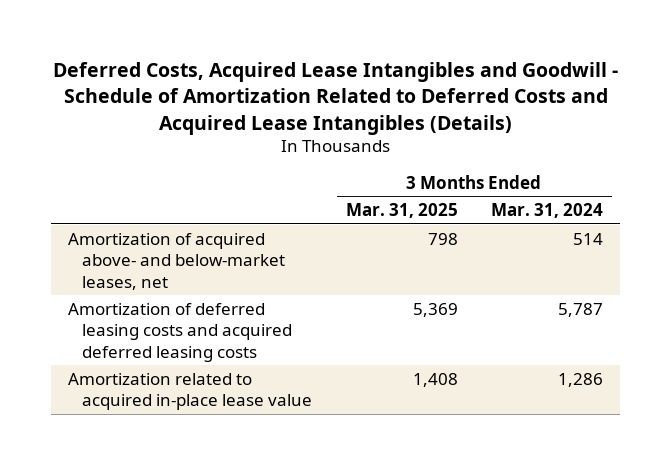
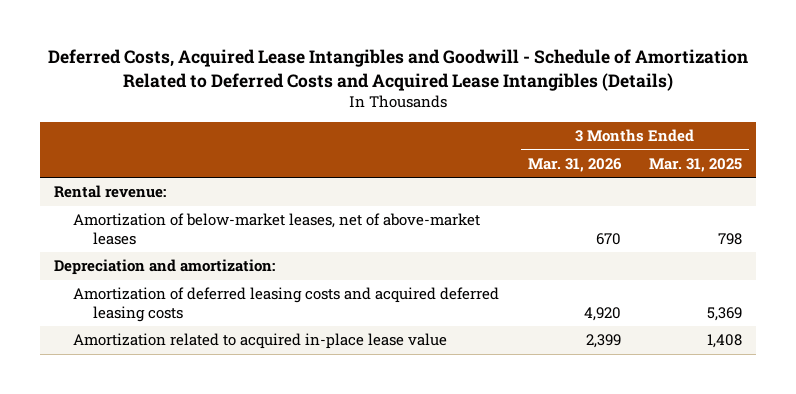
[491,203,604,219] Mar. 31, 2024 -> none
none -> [527,157,622,172] Mar. 31, 2026
none -> [53,185,166,199] Rental revenue:
[67,232,285,290] Amortization of acquired above- and below-market leases, net -> [73,213,481,245] Amortization of below-market leases, net of above-market leases
none -> [53,259,275,276] Depreciation and amortization:

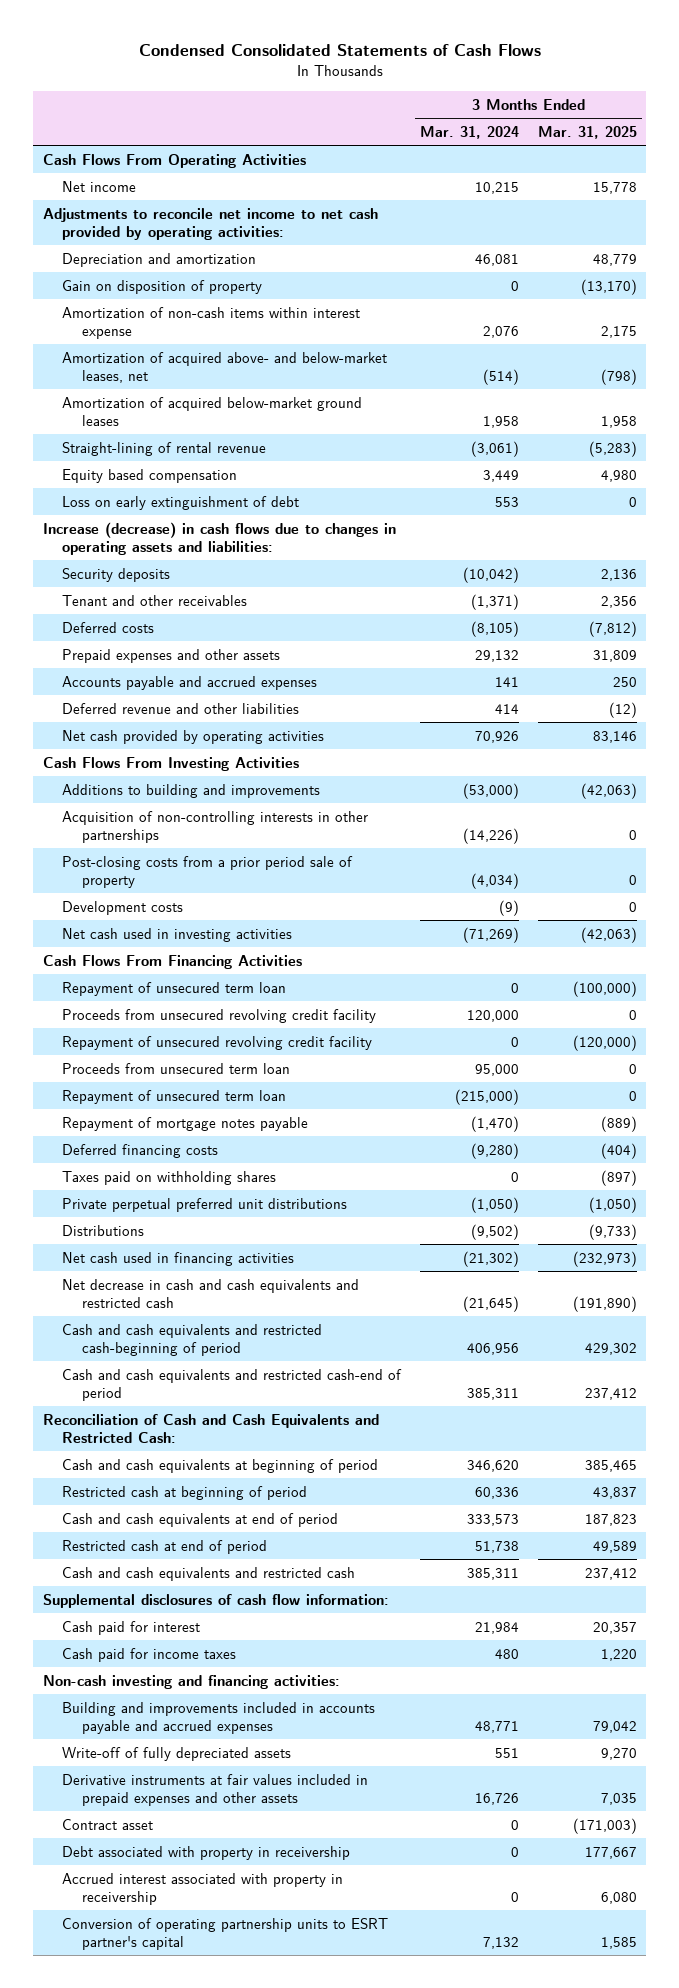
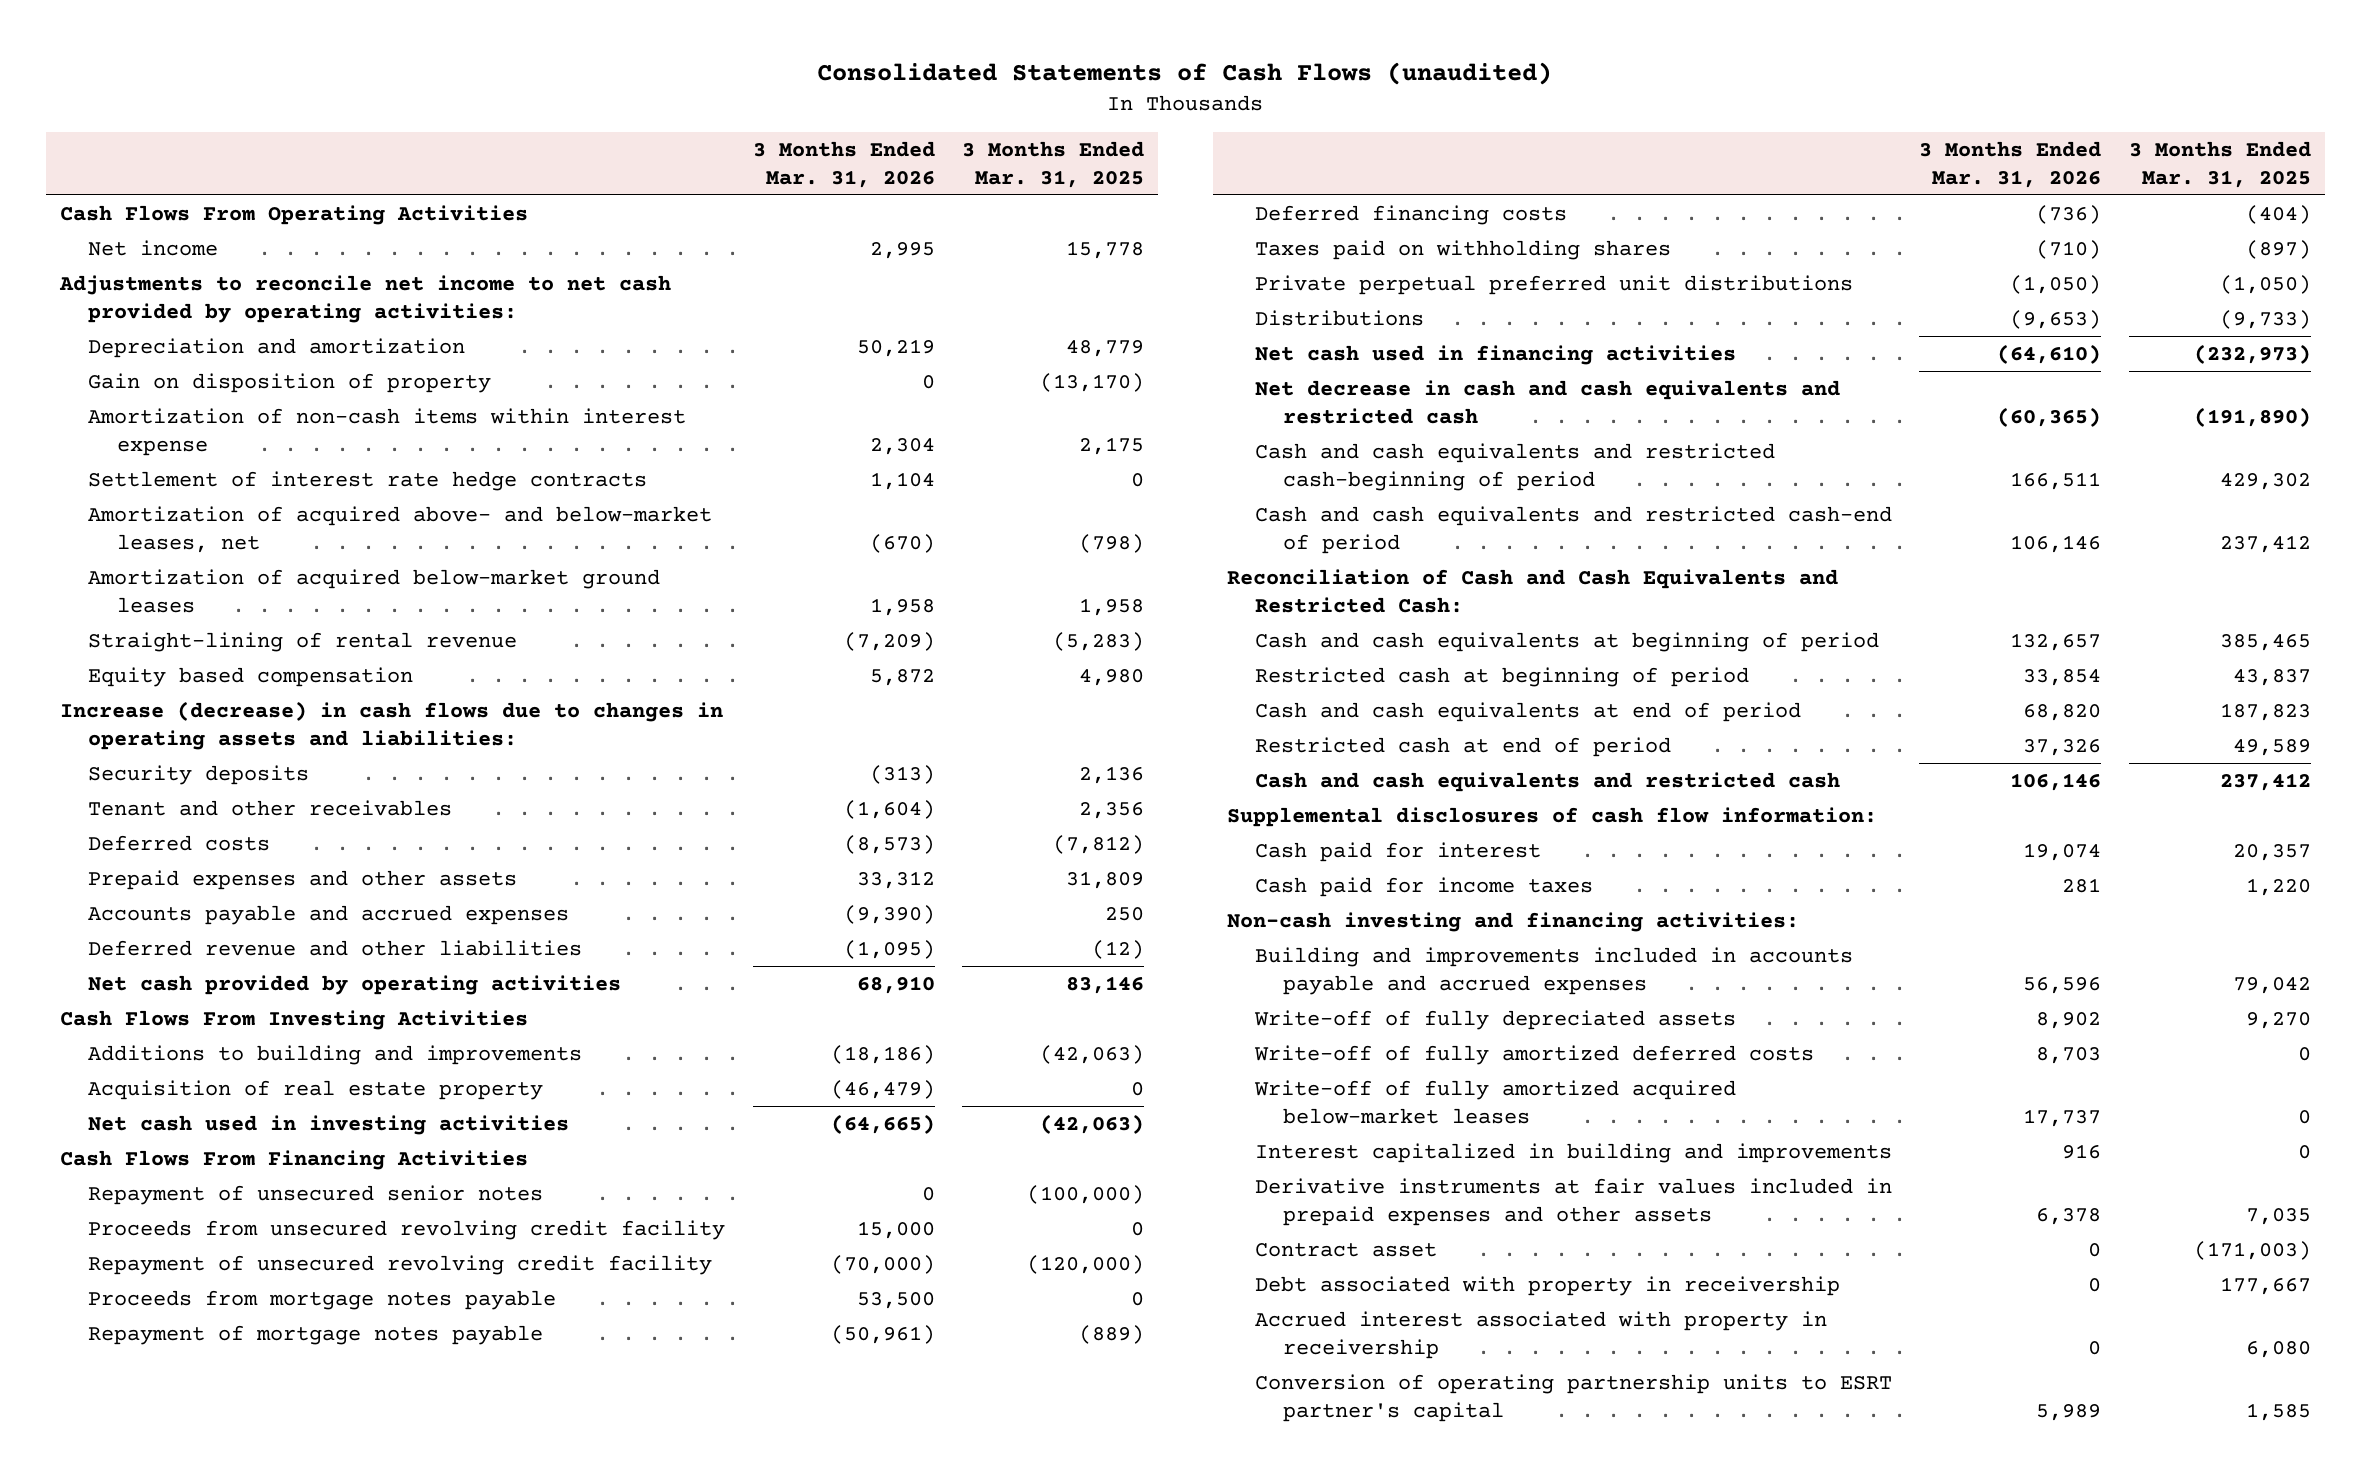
[138,44,541,57] Condensed Consolidated Statements of Cash Flows -> [817,62,1553,86] Consolidated Statements of Cash Flows (unaudited)
[420,125,520,139] Mar. 31, 2024 -> none
none -> [752,141,935,188] 3 Months Ended Mar. 31, 2026
none -> [88,470,648,491] Settlement of interest rate hedge contracts
[62,495,300,510] Loss on early extinguishment of debt -> none
[62,810,369,843] Acquisition of non-controlling interests in other partnerships -> none
[62,855,354,888] Post-closing costs from a prior period sale of property -> none
[62,900,184,915] Development costs -> none
none -> [88,1079,544,1100] Acquisition of real estate property
[62,981,287,996] Repayment of unsecured term loan -> [88,1184,544,1205] Repayment of unsecured senior notes
[62,1062,291,1074] Proceeds from unsecured term loan -> none
[62,1089,287,1104] Repayment of unsecured term loan -> none
none -> [88,1289,557,1310] Proceeds from mortgage notes payable
none -> [1254,1044,1815,1065] Write-off of fully amortized deferred costs
none -> [1254,1079,1737,1124] Write-off of fully amortized acquired below-market leases
none -> [1255,1142,1893,1163] Interest capitalized in building and improvements

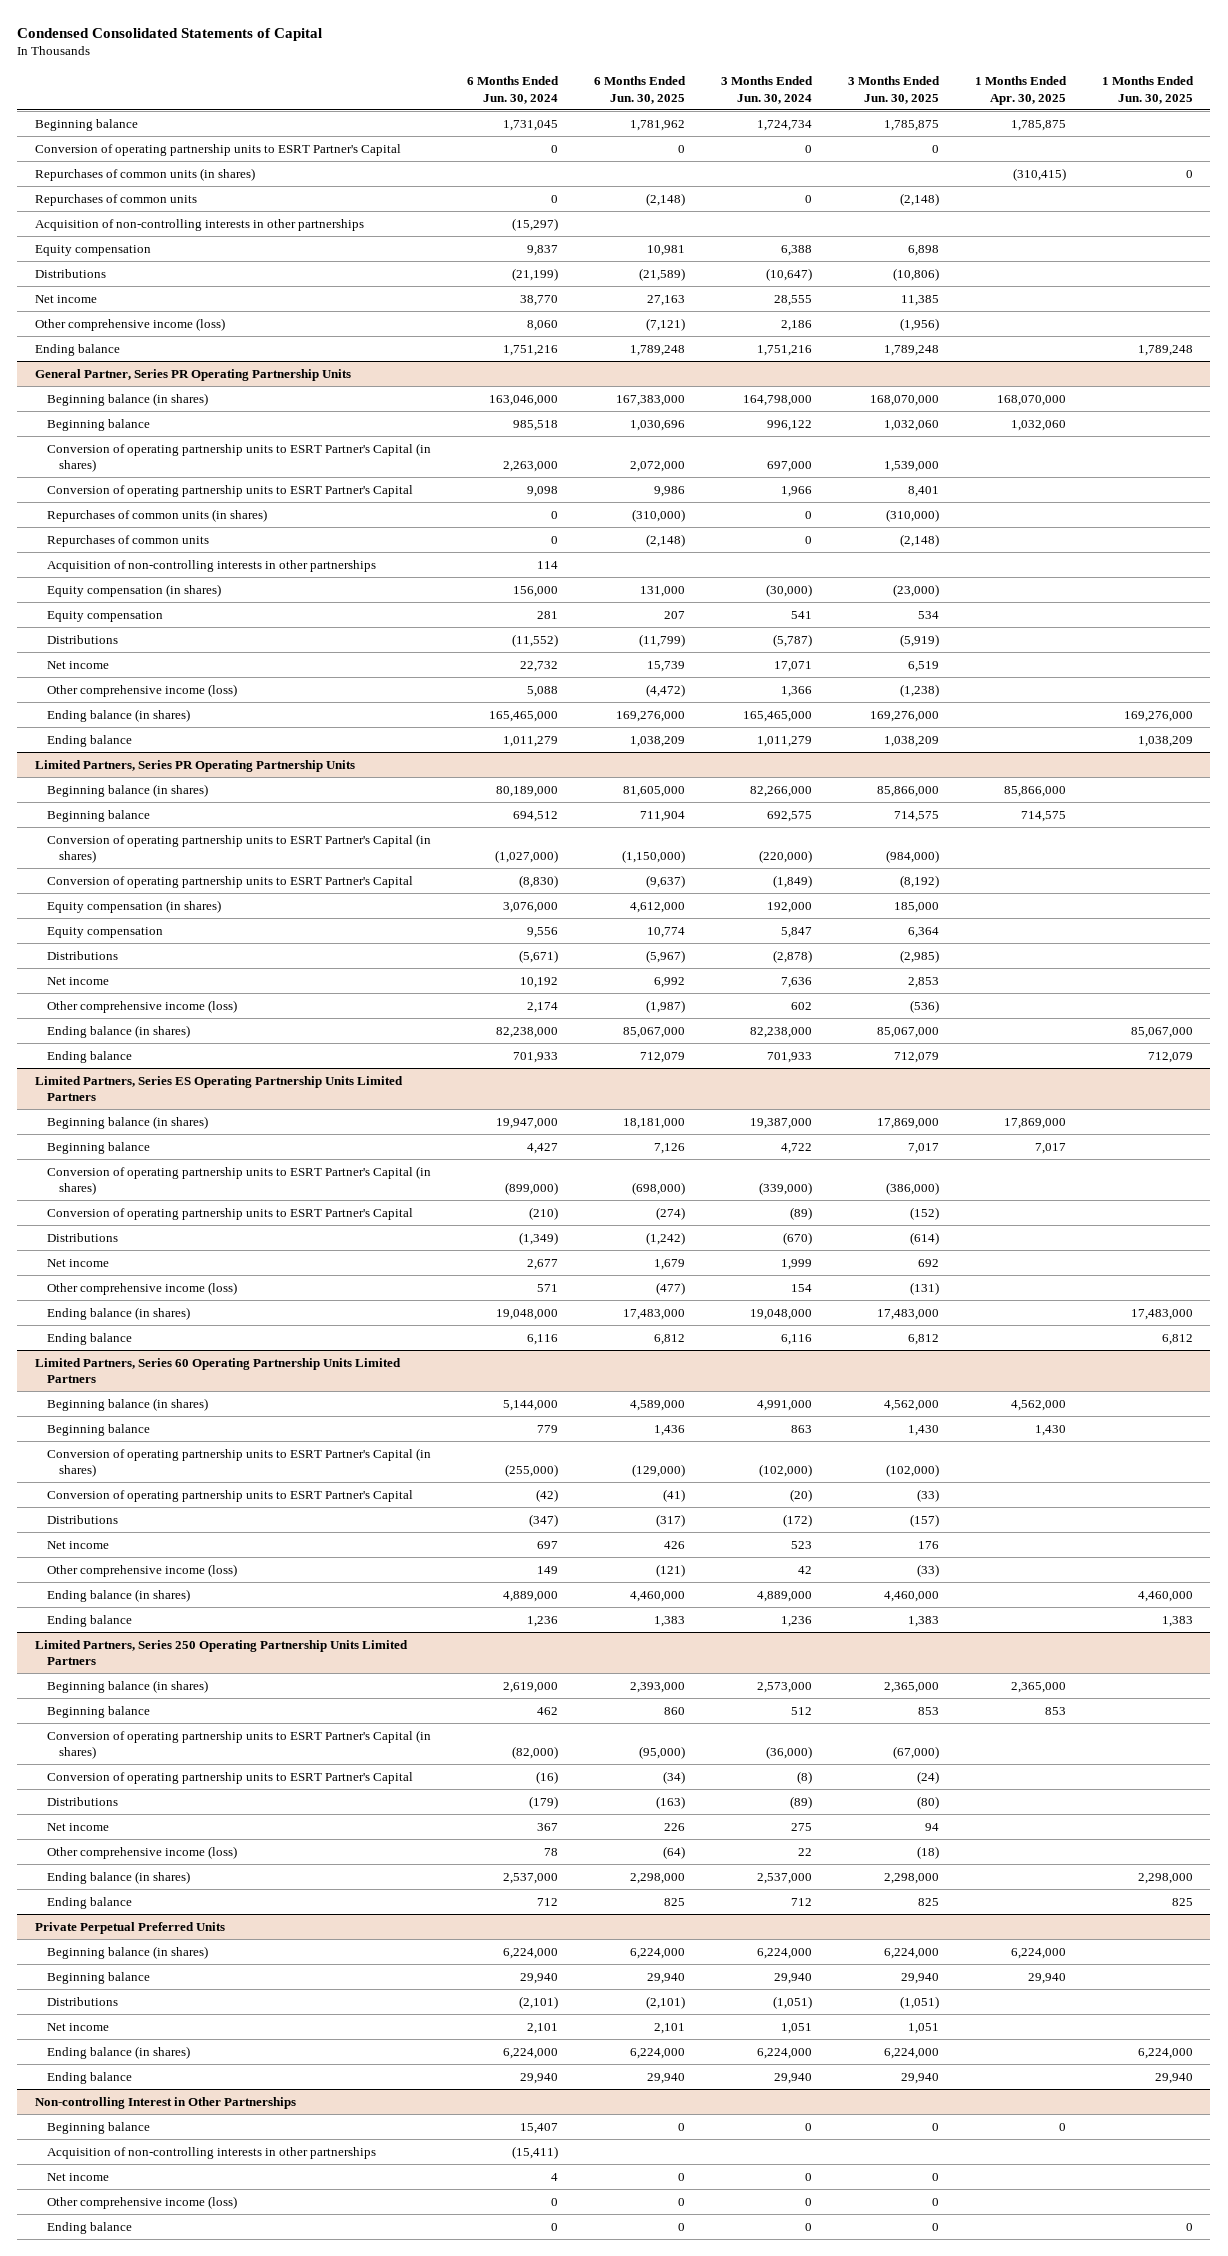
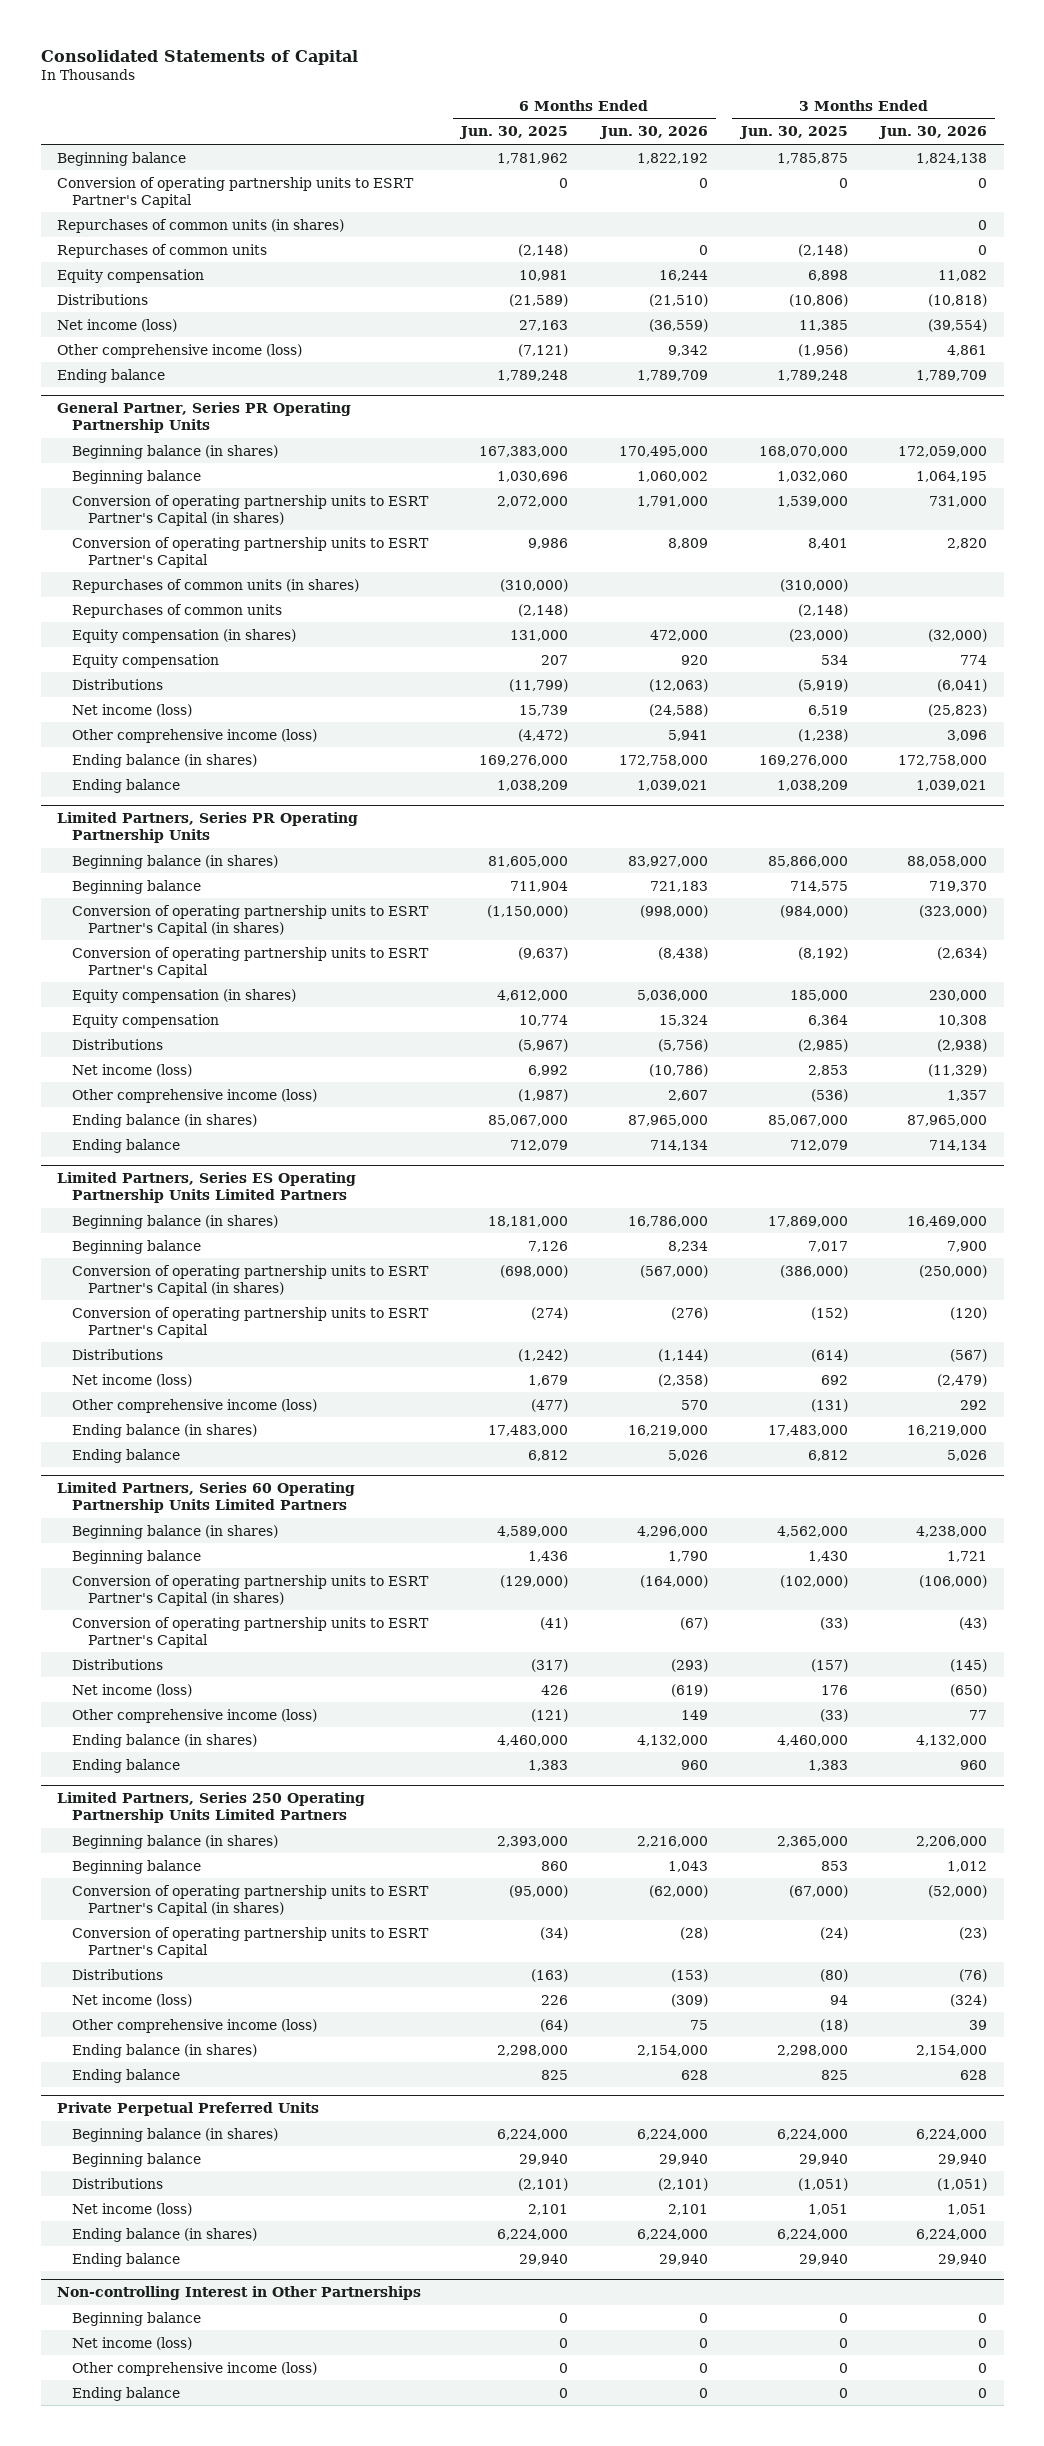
[17,27,323,41] Condensed Consolidated Statements of Capital -> [40,49,358,65] Consolidated Statements of Capital
[467,76,560,104] 6 Months Ended Jun. 30, 2024 -> none
[720,76,813,104] 3 Months Ended Jun. 30, 2024 -> none
[974,76,1067,105] 1 Months Ended Apr. 30, 2025 -> none
[1101,76,1194,104] 1 Months Ended Jun. 30, 2025 -> none
none -> [598,126,708,140] Jun. 30, 2026
none -> [878,126,988,140] Jun. 30, 2026
[35,218,365,231] Acquisition of non-controlling interests in other partnerships -> none
[35,294,98,303] Net income -> [56,318,177,332] Net income (loss)
[47,559,377,572] Acquisition of non-controlling interests in other partnerships -> none
[47,660,110,669] Net income -> [72,703,193,717] Net income (loss)
[47,976,110,985] Net income -> [72,1063,193,1077] Net income (loss)
[47,1258,110,1267] Net income -> [72,1373,193,1387] Net income (loss)
[47,1540,110,1549] Net income -> [72,1683,193,1697] Net income (loss)
[47,1822,110,1831] Net income -> [72,1993,193,2007] Net income (loss)
[47,2022,110,2031] Net income -> [72,2202,193,2216] Net income (loss)
[47,2146,377,2159] Acquisition of non-controlling interests in other partnerships -> none
[47,2172,110,2181] Net income -> [72,2336,193,2350] Net income (loss)

